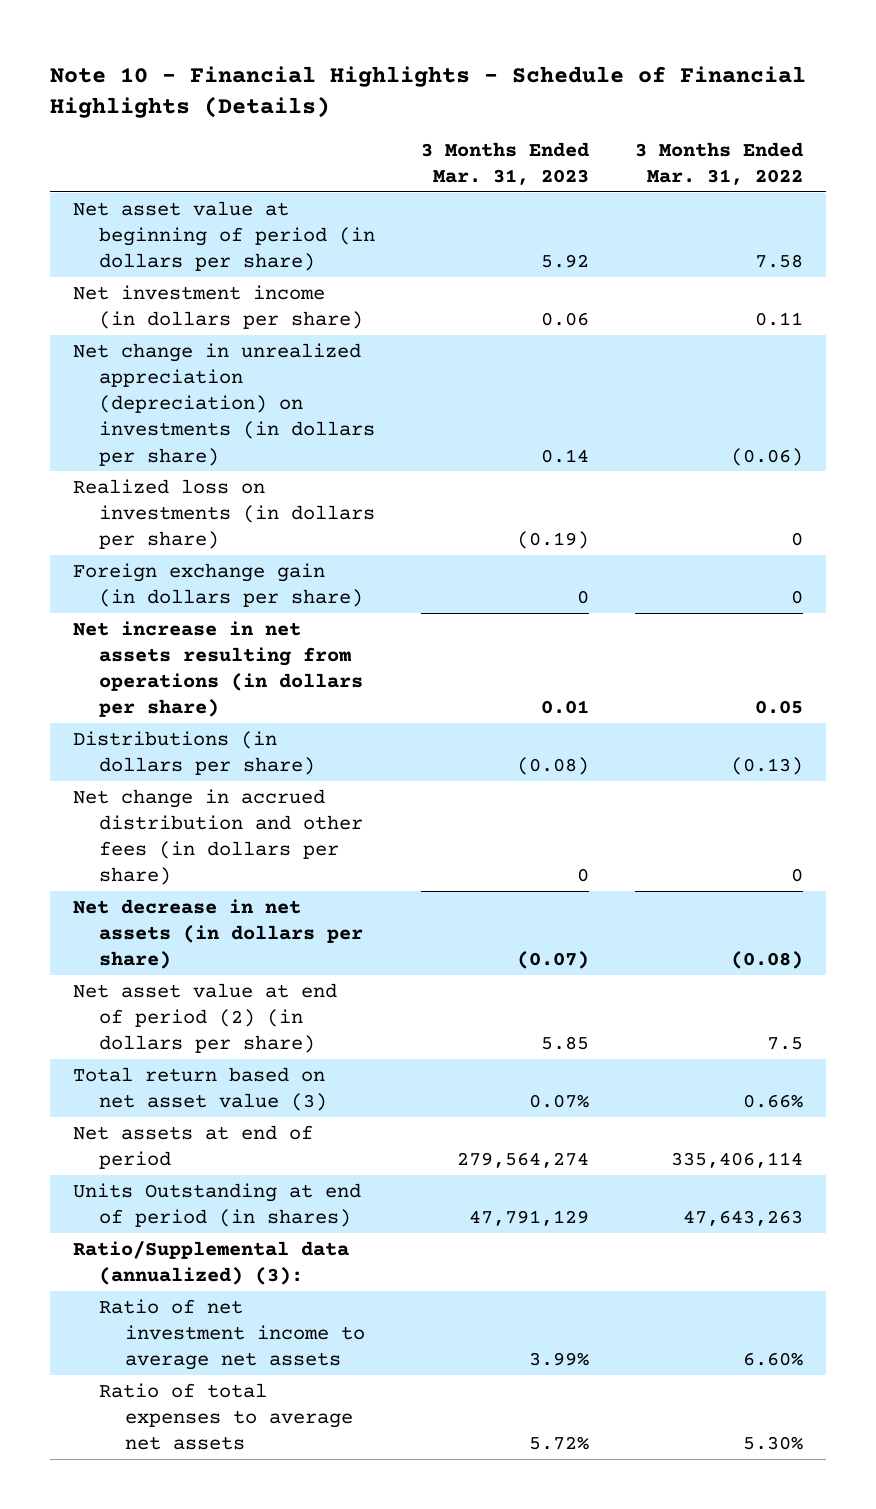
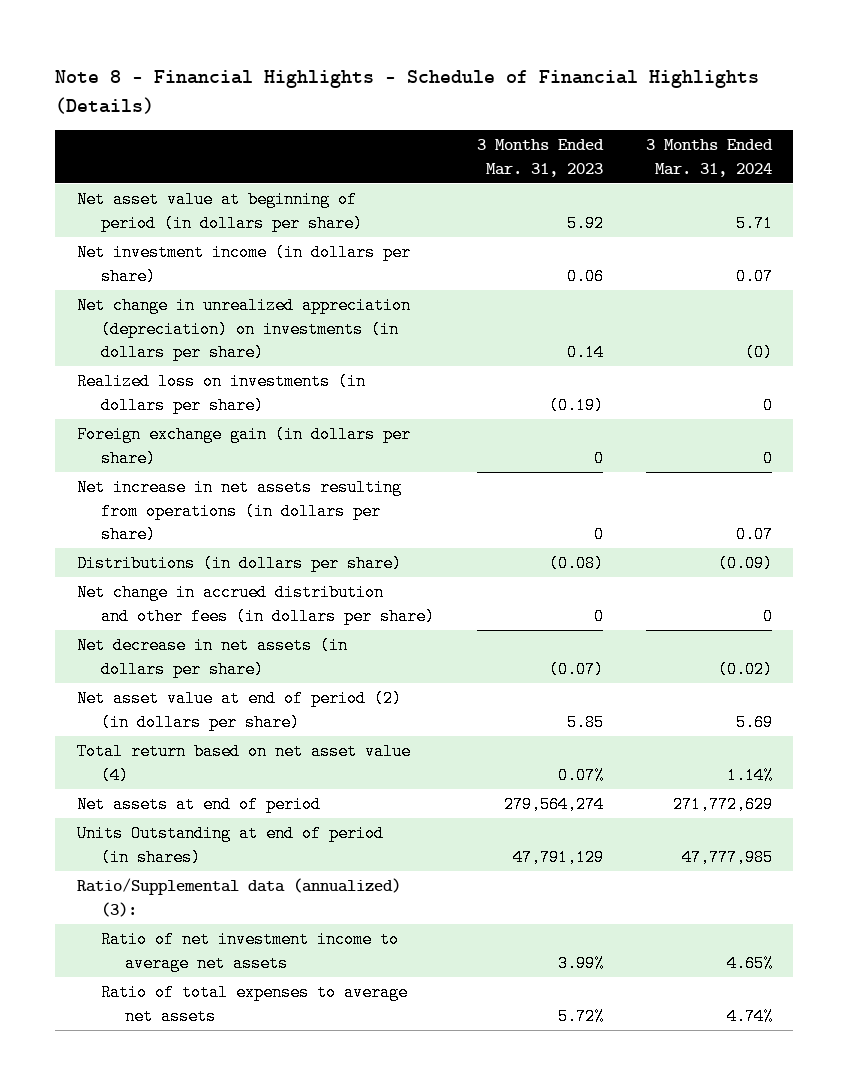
[49,65,806,119] Note 10 - Financial Highlights - Schedule of Financial Highlights (Details) -> [55,70,760,114] Note 8 - Financial Highlights - Schedule of Financial Highlights (Details)
[634,141,803,185] 3 Months Ended Mar. 31, 2022 -> none
none -> [645,139,773,177] 3 Months Ended Mar. 31, 2024
[540,700,589,715] 0.01 -> [593,525,604,543] 0
[72,1066,327,1111] Total return based on net asset value (3) -> [76,743,411,784] Total return based on net asset value (4)

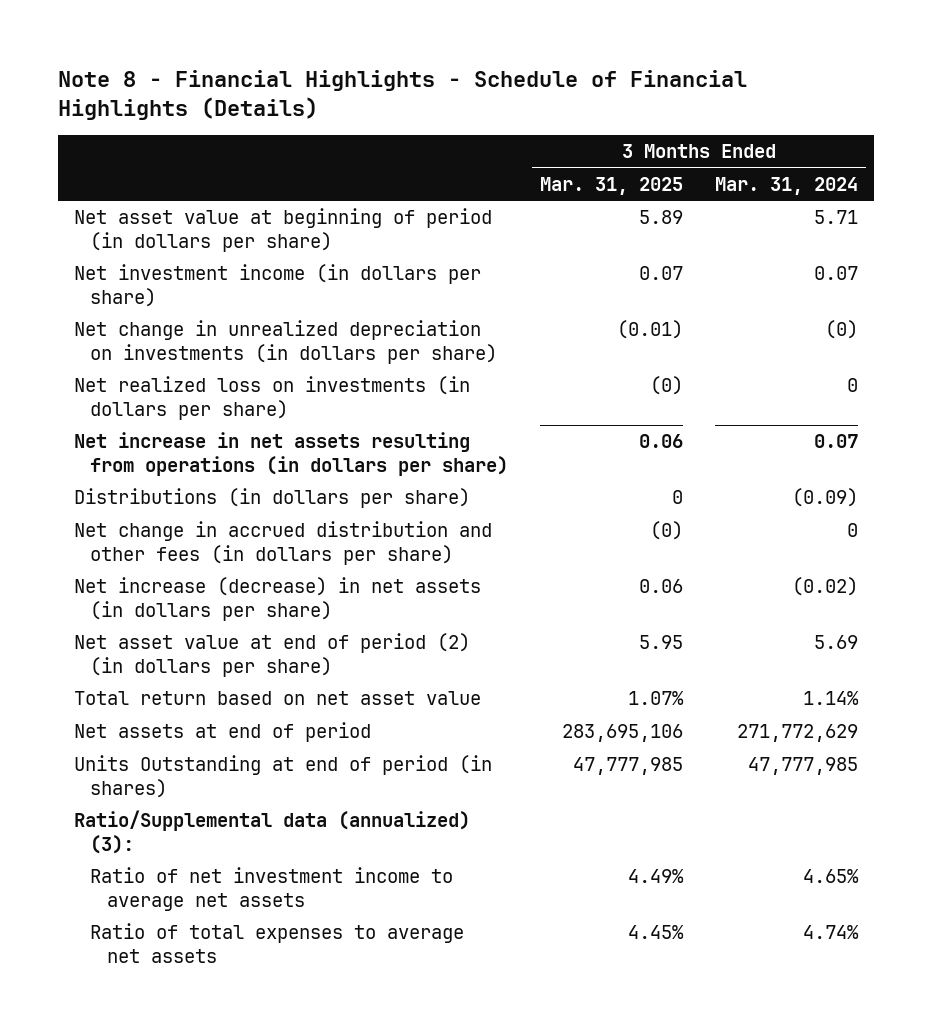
[476,139,604,177] 3 Months Ended Mar. 31, 2023 -> none
none -> [540,176,684,195] Mar. 31, 2025
[76,426,411,467] Foreign exchange gain (in dollars per share) -> none
[76,297,411,361] Net change in unrealized appreciation (depreciation) on investments (in dollars per share) -> [73,320,498,364] Net change in unrealized depreciation on investments (in dollars per share)
[76,373,366,414] Realized loss on investments (in dollars per share) -> [73,376,470,420] Net realized loss on investments (in dollars per share)
[76,637,348,678] Net decrease in net assets (in dollars per share) -> [73,577,481,621] Net increase (decrease) in net assets (in dollars per share)
[76,743,411,784] Total return based on net asset value (4) -> [73,691,481,706] Total return based on net asset value

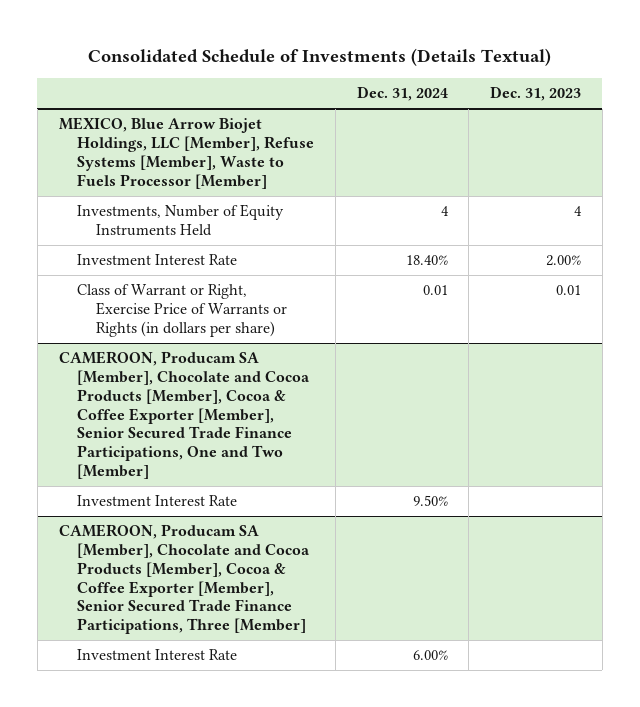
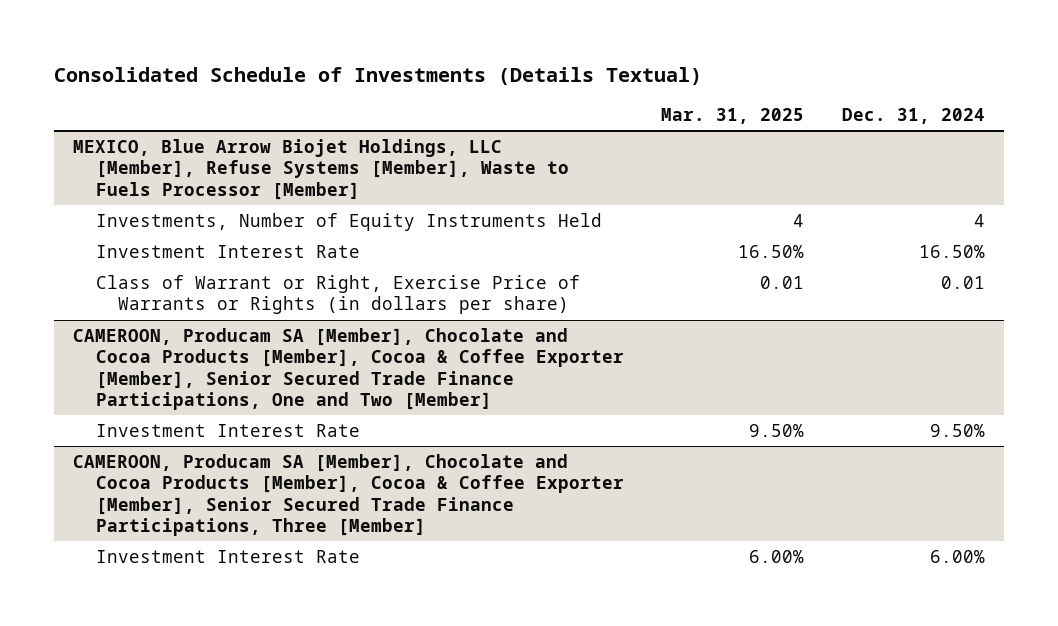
[490,86,582,102] Dec. 31, 2023 -> none
none -> [661,107,805,124] Mar. 31, 2025
[405,255,448,266] 18.40% -> [918,244,985,258] 16.50%

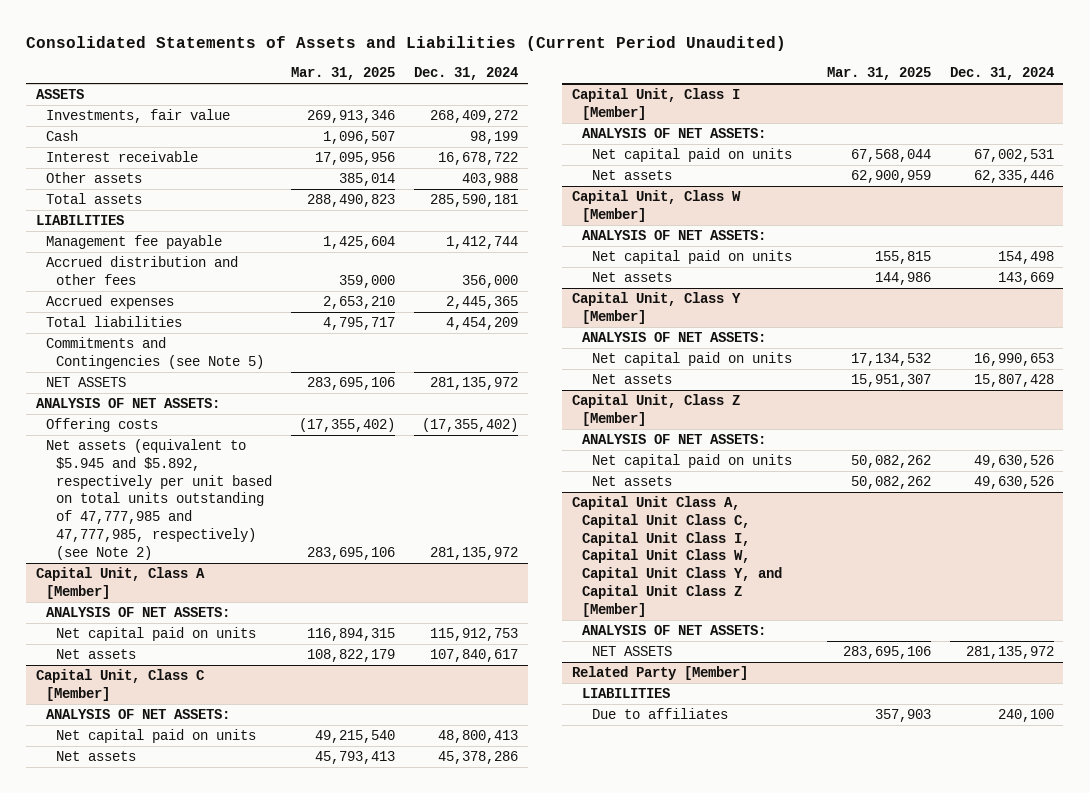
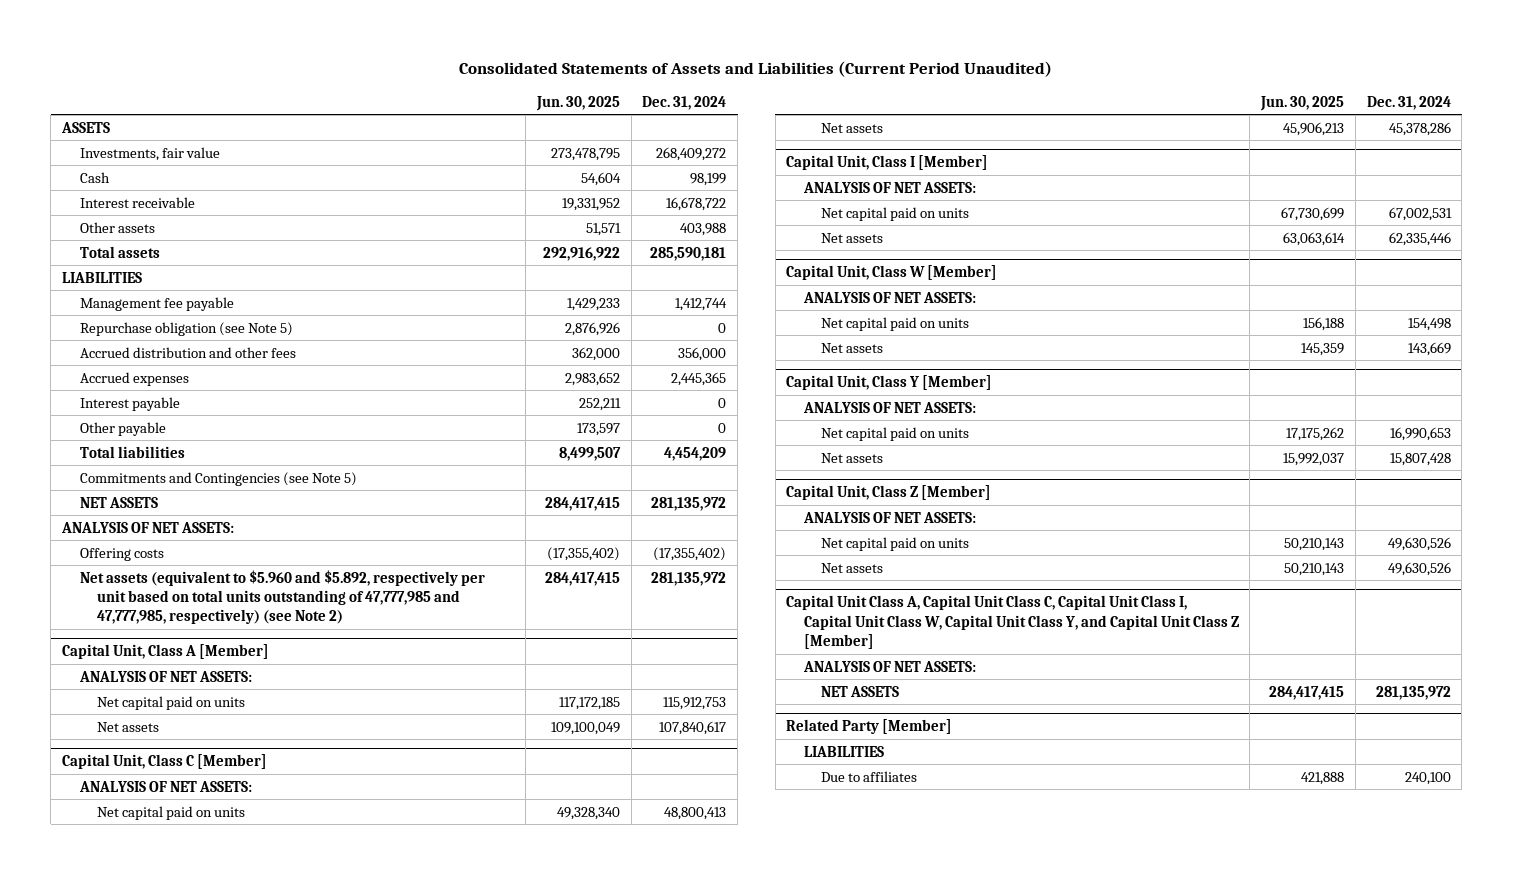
[290,67,395,81] Mar. 31, 2025 -> none
none -> [535,95,620,111] Jun. 30, 2025
none -> [79,321,293,336] Repurchase obligation (see Note 5)
none -> [79,396,180,411] Interest payable
none -> [79,421,166,436] Other payable
[45,439,272,560] Net assets (equivalent to $5.945 and $5.892, respectively per unit based on total units outstanding of 47,777,985 and 47,777,985, respectively) (see Note 2) -> [79,569,485,625] Net assets (equivalent to $5.960 and $5.892, respectively per unit based on total units outstanding of 47,777,985 and 47,777,985, respectively) (see Note 2)

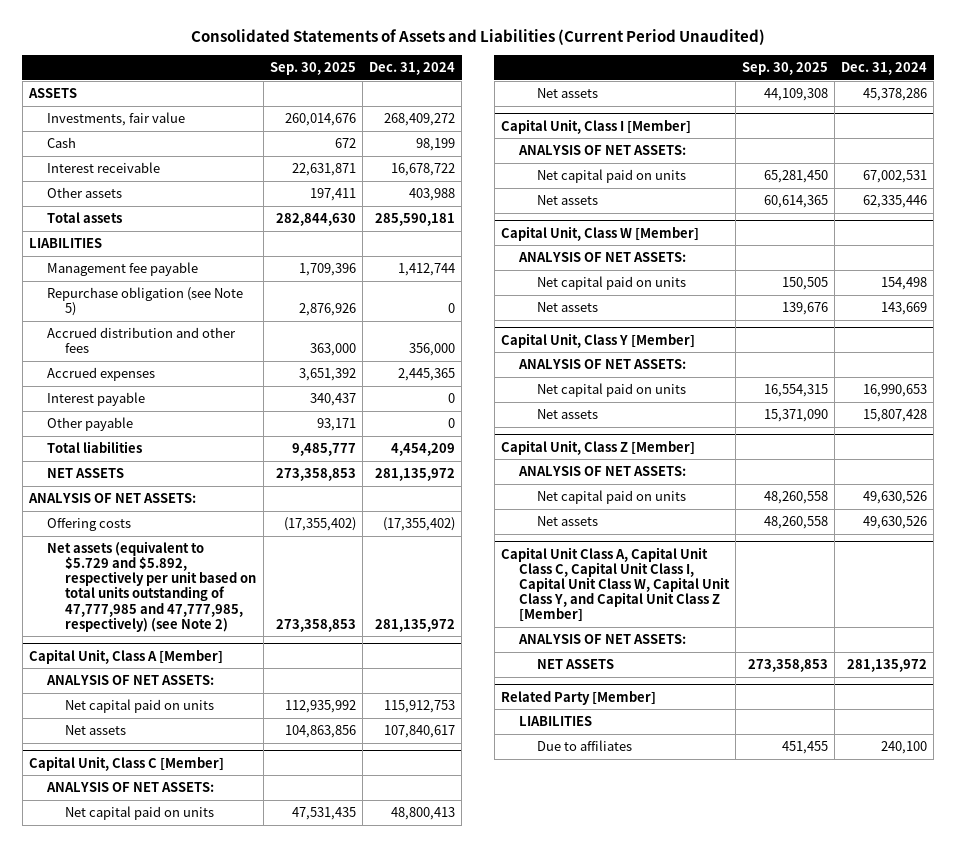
[535,95,620,111] Jun. 30, 2025 -> none
none -> [269,61,356,75] Sep. 30, 2025
[79,471,357,486] Commitments and Contingencies (see Note 5) -> none
[79,569,485,625] Net assets (equivalent to $5.960 and $5.892, respectively per unit based on total units outstanding of 47,777,985 and 47,777,985, respectively) (see Note 2) -> [46,541,256,632] Net assets (equivalent to $5.729 and $5.892, respectively per unit based on total units outstanding of 47,777,985 and 47,777,985, respectively) (see Note 2)

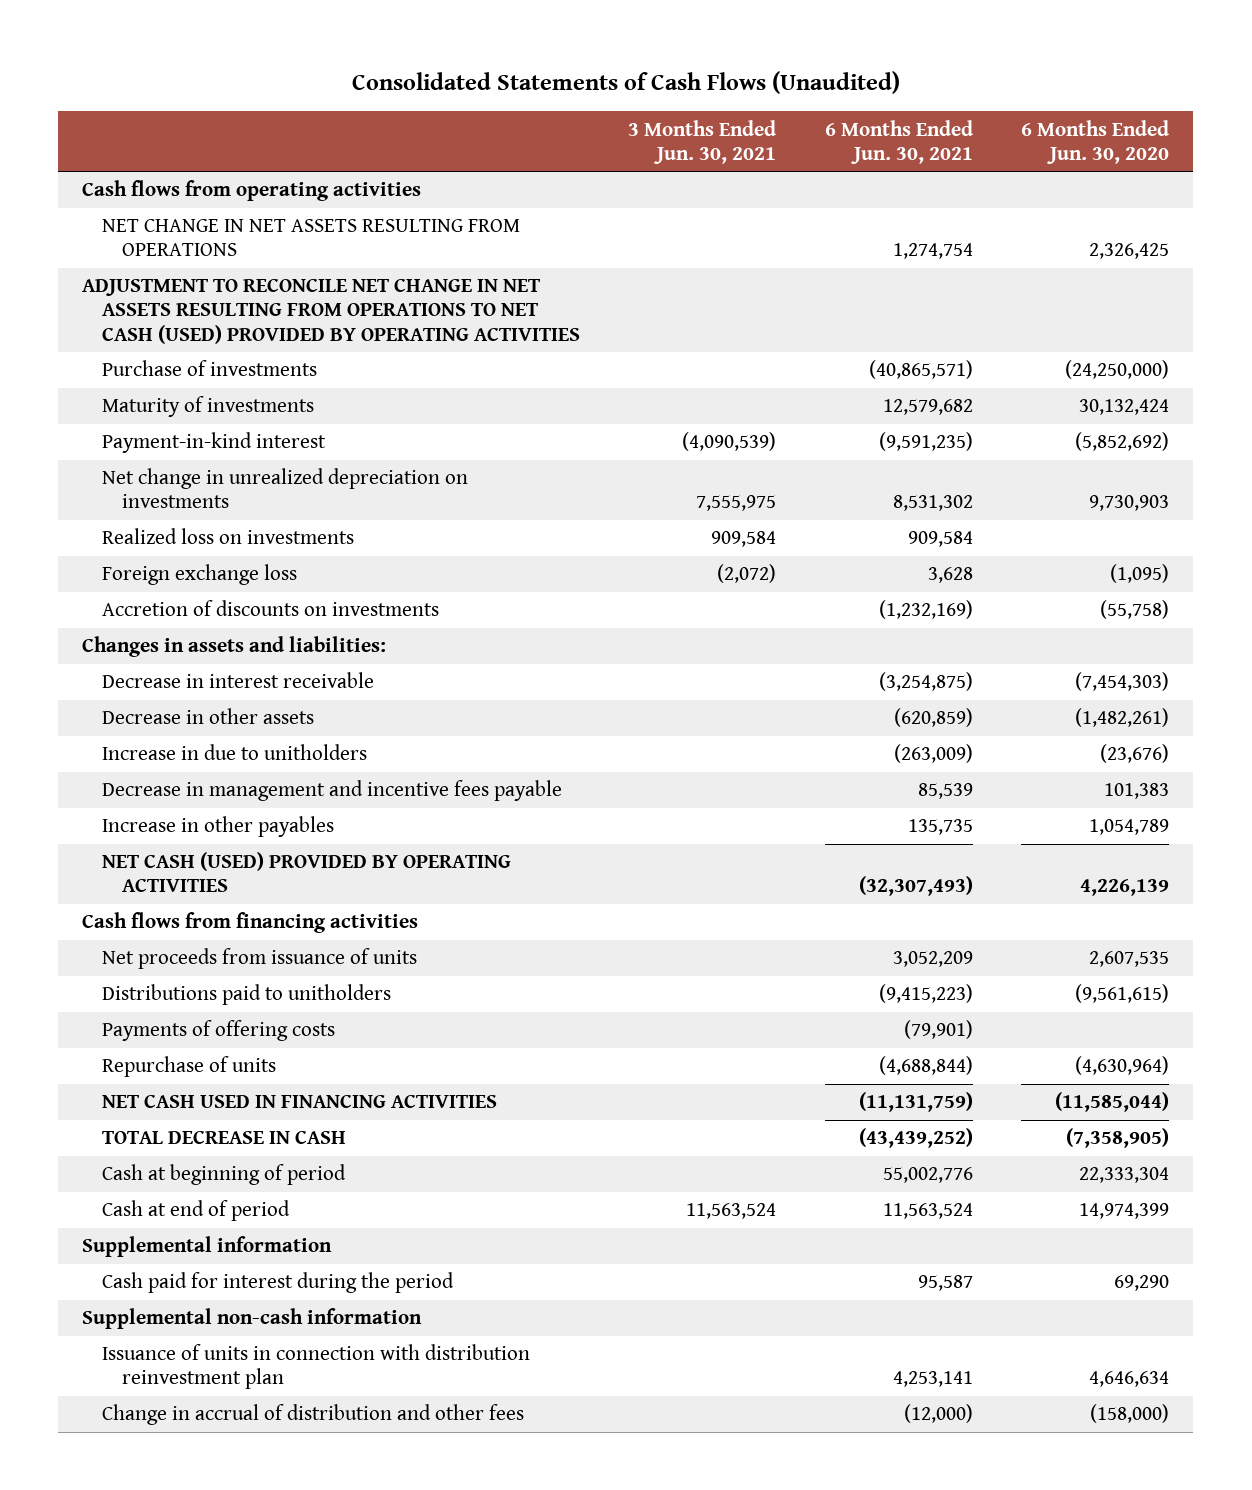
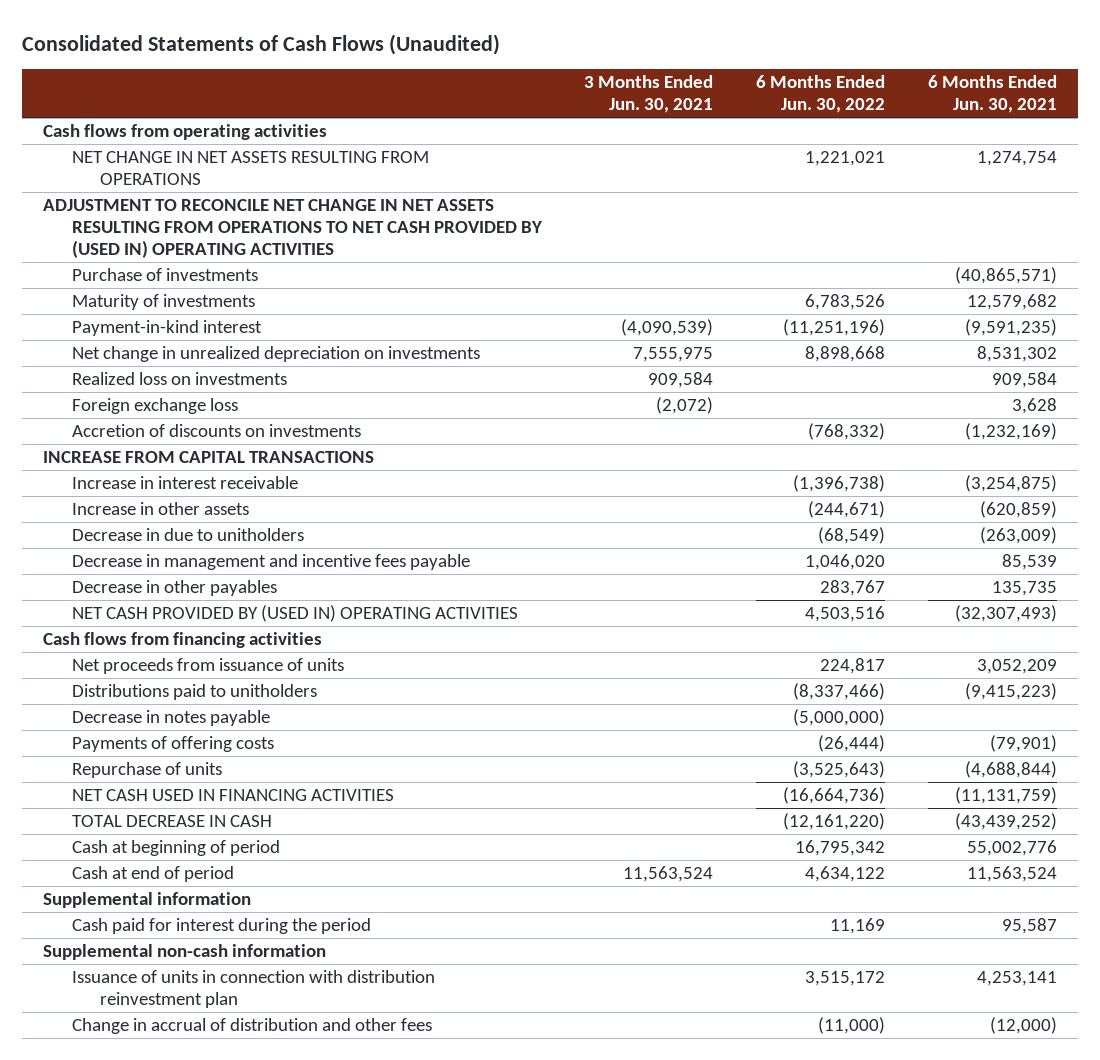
[1021,119,1170,164] 6 Months Ended Jun. 30, 2020 -> none
none -> [756,75,886,113] 6 Months Ended Jun. 30, 2022
[82,279,580,344] ADJUSTMENT TO RECONCILE NET CHANGE IN NET ASSETS RESULTING FROM OPERATIONS TO NET CASH (USED) PROVIDED BY OPERATING ACTIVITIES -> [43,199,543,258] ADJUSTMENT TO RECONCILE NET CHANGE IN NET ASSETS RESULTING FROM OPERATIONS TO NET CASH PROVIDED BY (USED IN) OPERATING ACTIVITIES
[82,636,387,658] Changes in assets and liabilities: -> [43,451,375,464] INCREASE FROM CAPITAL TRANSACTIONS
[101,672,374,689] Decrease in interest receivable -> [71,476,298,490] Increase in interest receivable
[101,708,314,725] Decrease in other assets -> [71,502,249,516] Increase in other assets
[101,744,367,761] Increase in due to unitholders -> [71,528,304,542] Decrease in due to unitholders
[101,816,334,838] Increase in other payables -> [71,580,277,597] Decrease in other payables
[101,852,511,893] NET CASH (USED) PROVIDED BY OPERATING ACTIVITIES -> [71,605,518,623] NET CASH PROVIDED BY (USED IN) OPERATING ACTIVITIES
none -> [71,710,270,727] Decrease in notes payable

